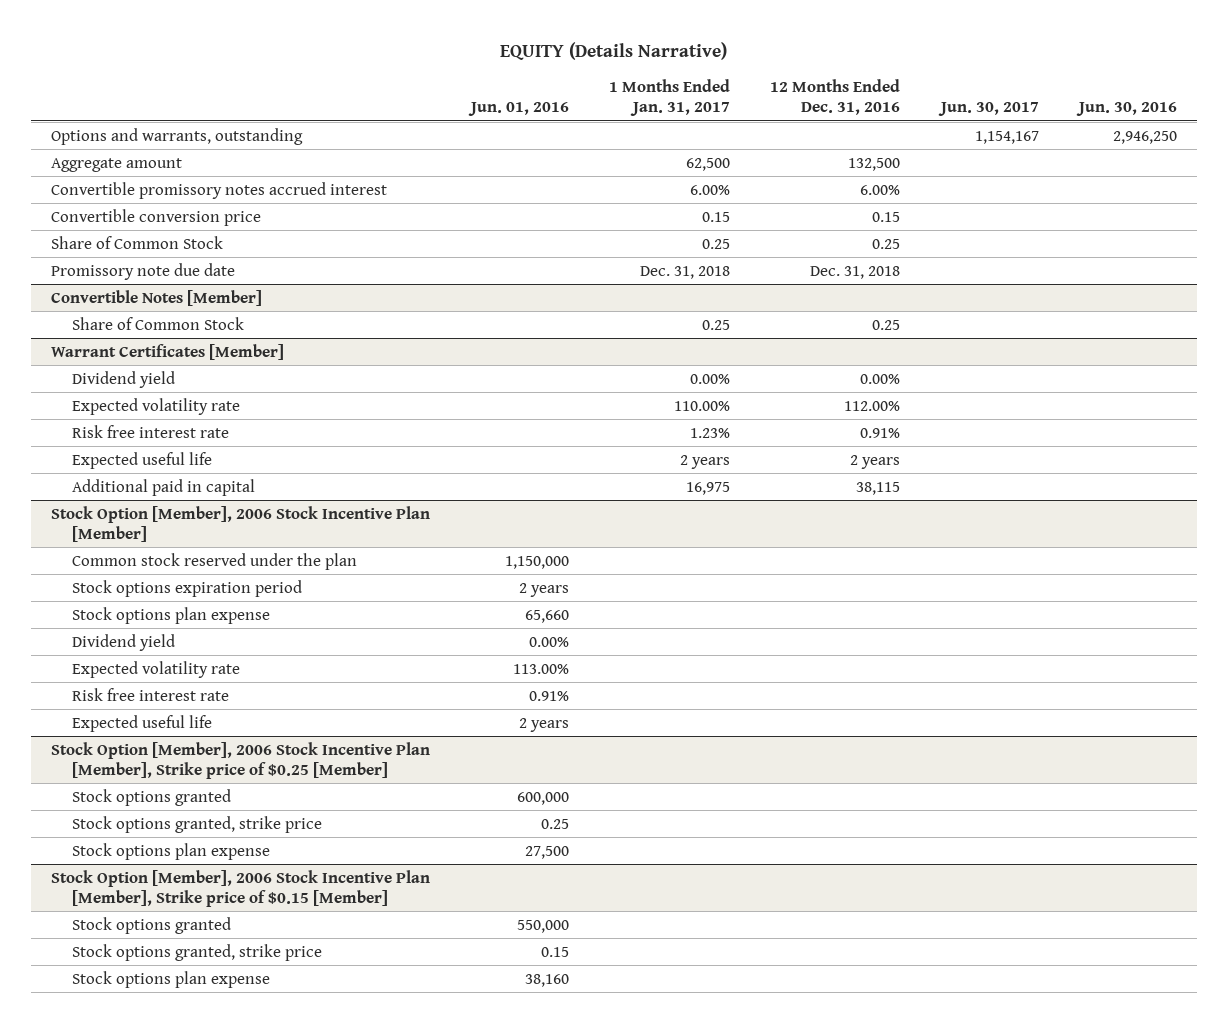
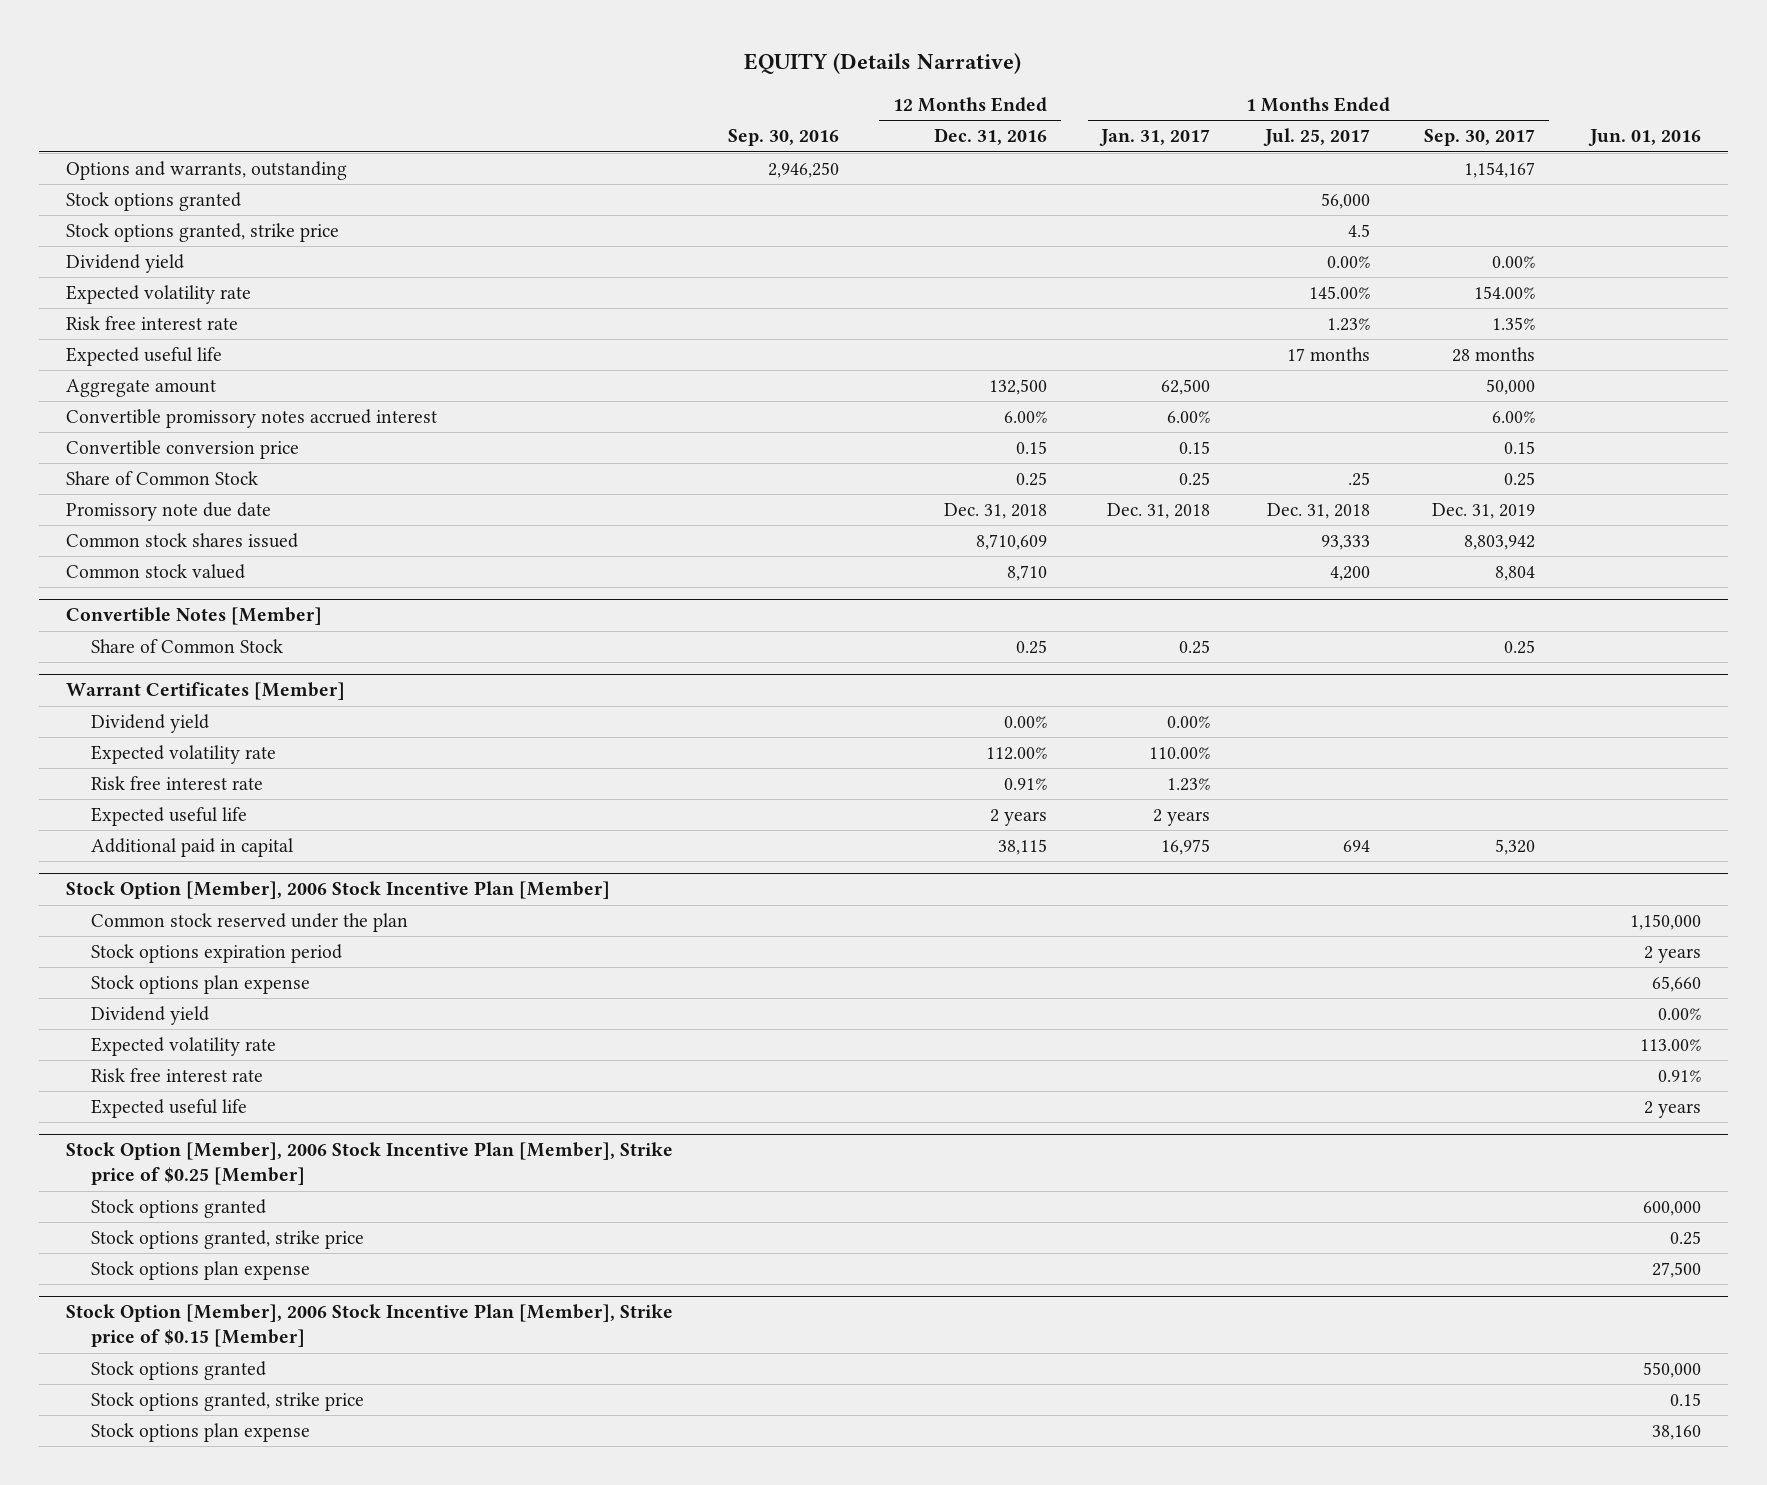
[937,102,1039,117] Jun. 30, 2017 -> none
[1075,102,1177,117] Jun. 30, 2016 -> none
none -> [727,129,839,147] Sep. 30, 2016
none -> [1262,128,1370,147] Jul. 25, 2017
none -> [1424,129,1536,147] Sep. 30, 2017
none -> [66,192,242,212] Stock options granted
none -> [66,223,340,243] Stock options granted, strike price
none -> [66,254,185,274] Dividend yield
none -> [66,285,252,305] Expected volatility rate
none -> [66,316,239,331] Risk free interest rate
none -> [66,347,223,367] Expected useful life
none -> [66,533,299,549] Common stock shares issued
none -> [66,564,246,580] Common stock valued

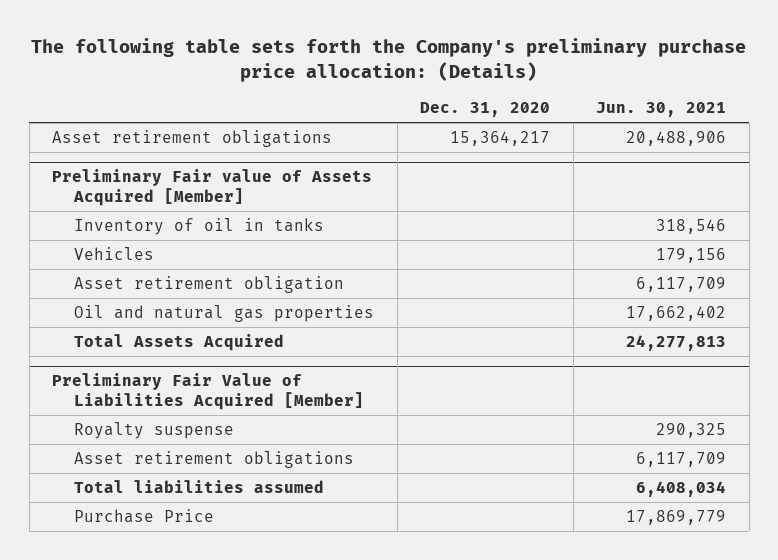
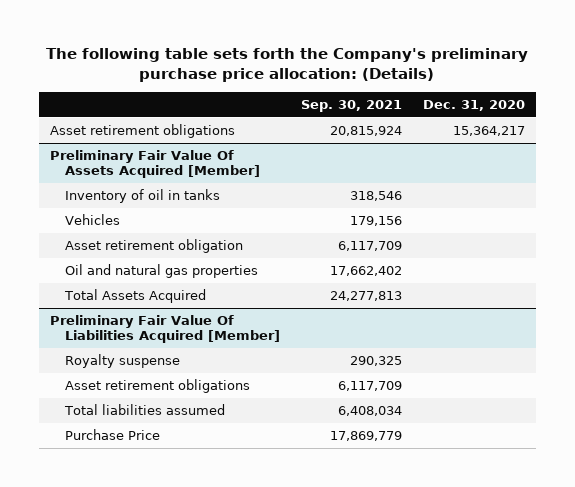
[596,102,727,118] Jun. 30, 2021 -> none
none -> [301,100,403,113] Sep. 30, 2021
[52,168,373,206] Preliminary Fair value of Assets Acquired [Member] -> [49,150,261,179] Preliminary Fair Value Of Assets Acquired [Member]
[52,372,365,410] Preliminary Fair Value of Liabilities Acquired [Member] -> [49,315,281,344] Preliminary Fair Value Of Liabilities Acquired [Member]

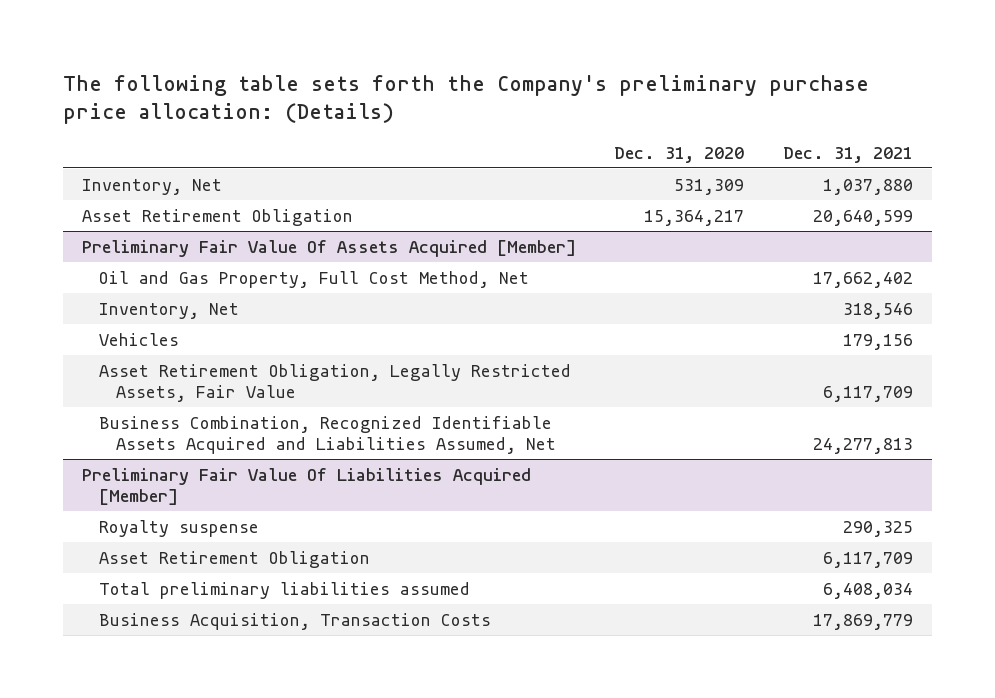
[301,100,403,113] Sep. 30, 2021 -> none
none -> [782,146,913,163] Dec. 31, 2021
none -> [81,178,222,195] Inventory, Net
[49,124,235,139] Asset retirement obligations -> [81,208,353,226] Asset Retirement Obligation
none -> [98,270,529,288] Oil and Gas Property, Full Cost Method, Net
[65,189,221,204] Inventory of oil in tanks -> [98,302,239,319] Inventory, Net
[65,264,259,279] Oil and natural gas properties -> none
[65,239,244,254] Asset retirement obligation -> [98,363,571,403] Asset Retirement Obligation, Legally Restricted Assets, Fair Value
[64,289,207,304] Total Assets Acquired -> [98,415,556,455] Business Combination, Recognized Identifiable Assets Acquired and Liabilities Assumed, Net
[65,379,251,394] Asset retirement obligations -> [98,550,370,568] Asset Retirement Obligation
[64,404,226,416] Total liabilities assumed -> [98,581,470,599] Total preliminary liabilities assumed
[65,429,161,441] Purchase Price -> [98,612,491,630] Business Acquisition, Transaction Costs

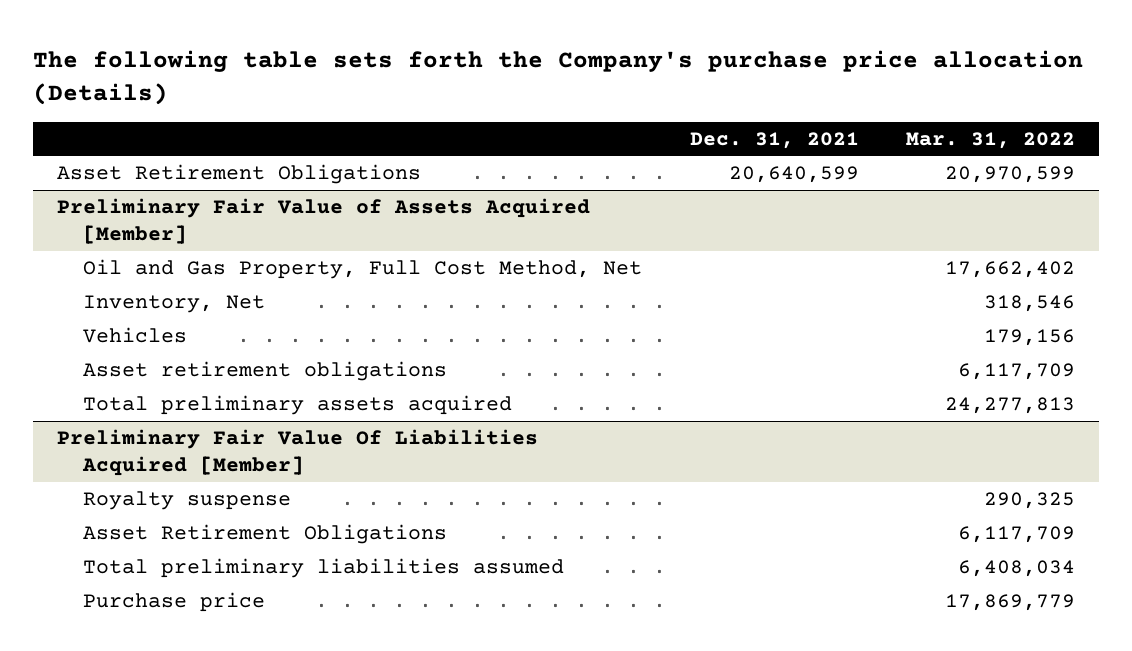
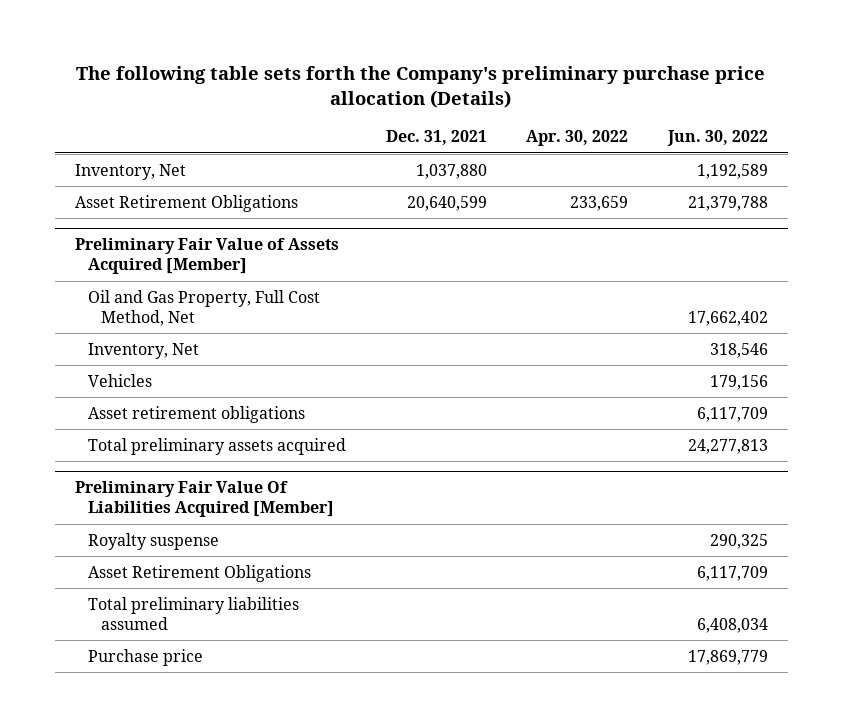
[33,49,1084,106] The following table sets forth the Company's purchase price allocation (Details) -> [76,65,766,108] The following table sets forth the Company's preliminary purchase price allocation (Details)
[906,131,1076,149] Mar. 31, 2022 -> none
none -> [526,130,629,147] Apr. 30, 2022
none -> [666,130,768,147] Jun. 30, 2022
none -> [74,163,186,180] Inventory, Net

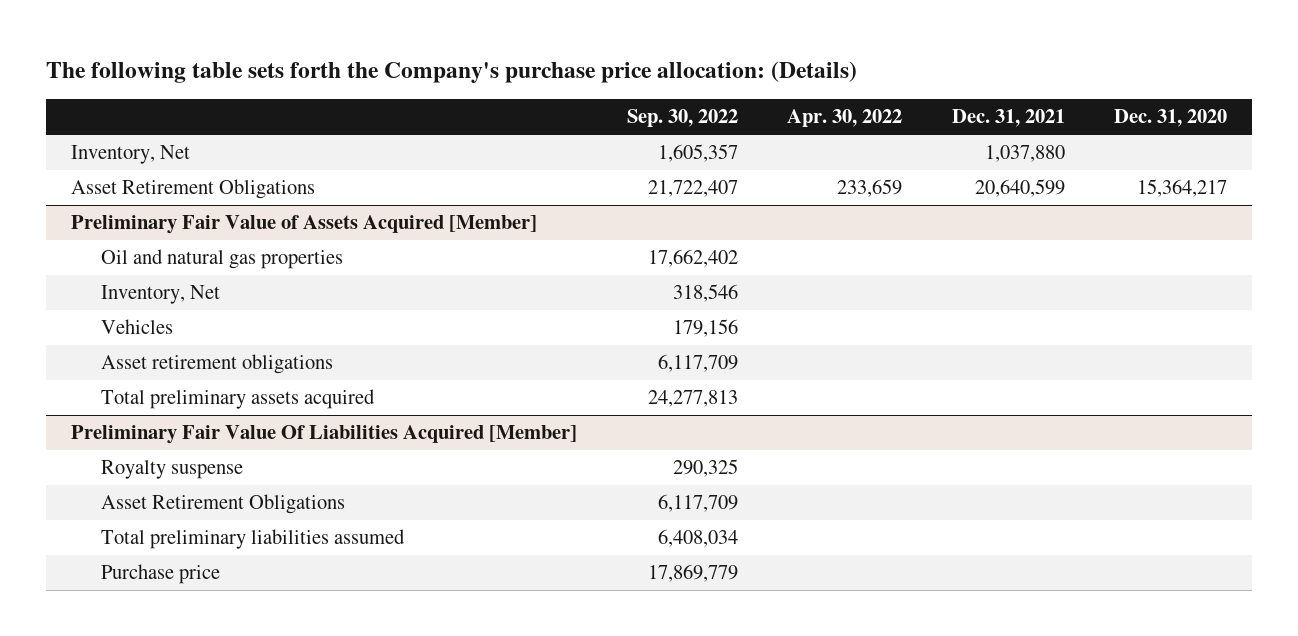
[76,65,766,108] The following table sets forth the Company's preliminary purchase price allocation (Details) -> [46,61,858,84] The following table sets forth the Company's purchase price allocation: (Details)
[666,130,768,147] Jun. 30, 2022 -> none
none -> [626,109,738,128] Sep. 30, 2022
none -> [1114,109,1228,128] Dec. 31, 2020
[88,289,321,327] Oil and Gas Property, Full Cost Method, Net -> [101,249,344,270] Oil and natural gas properties

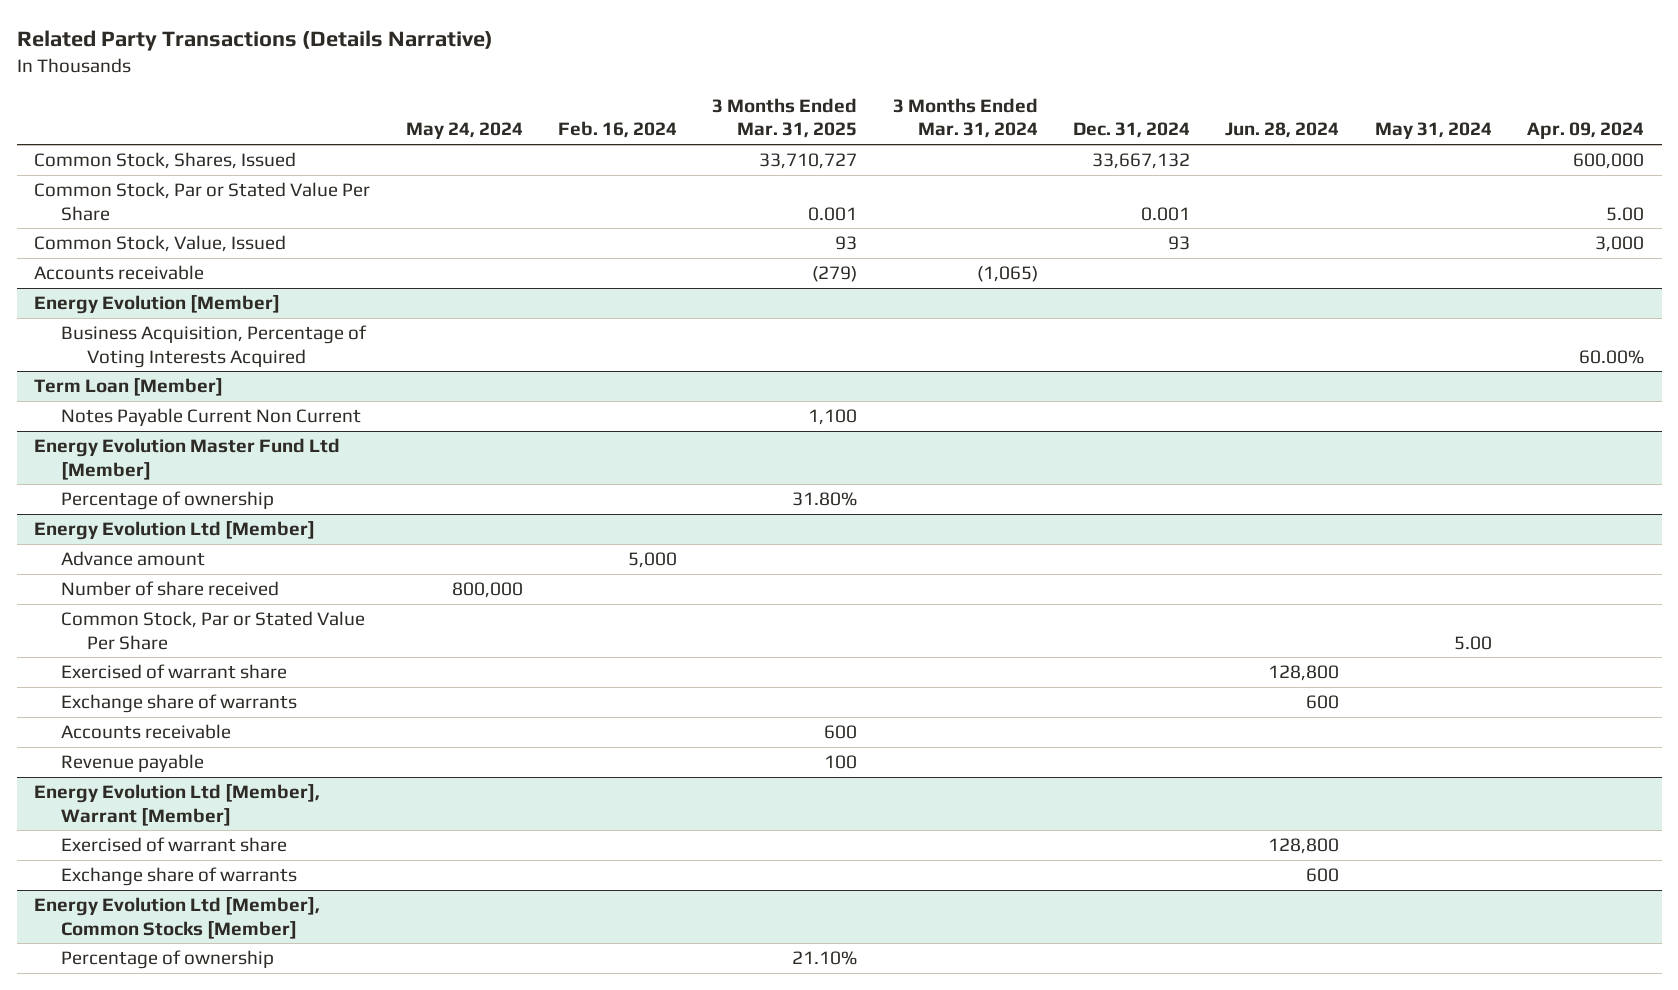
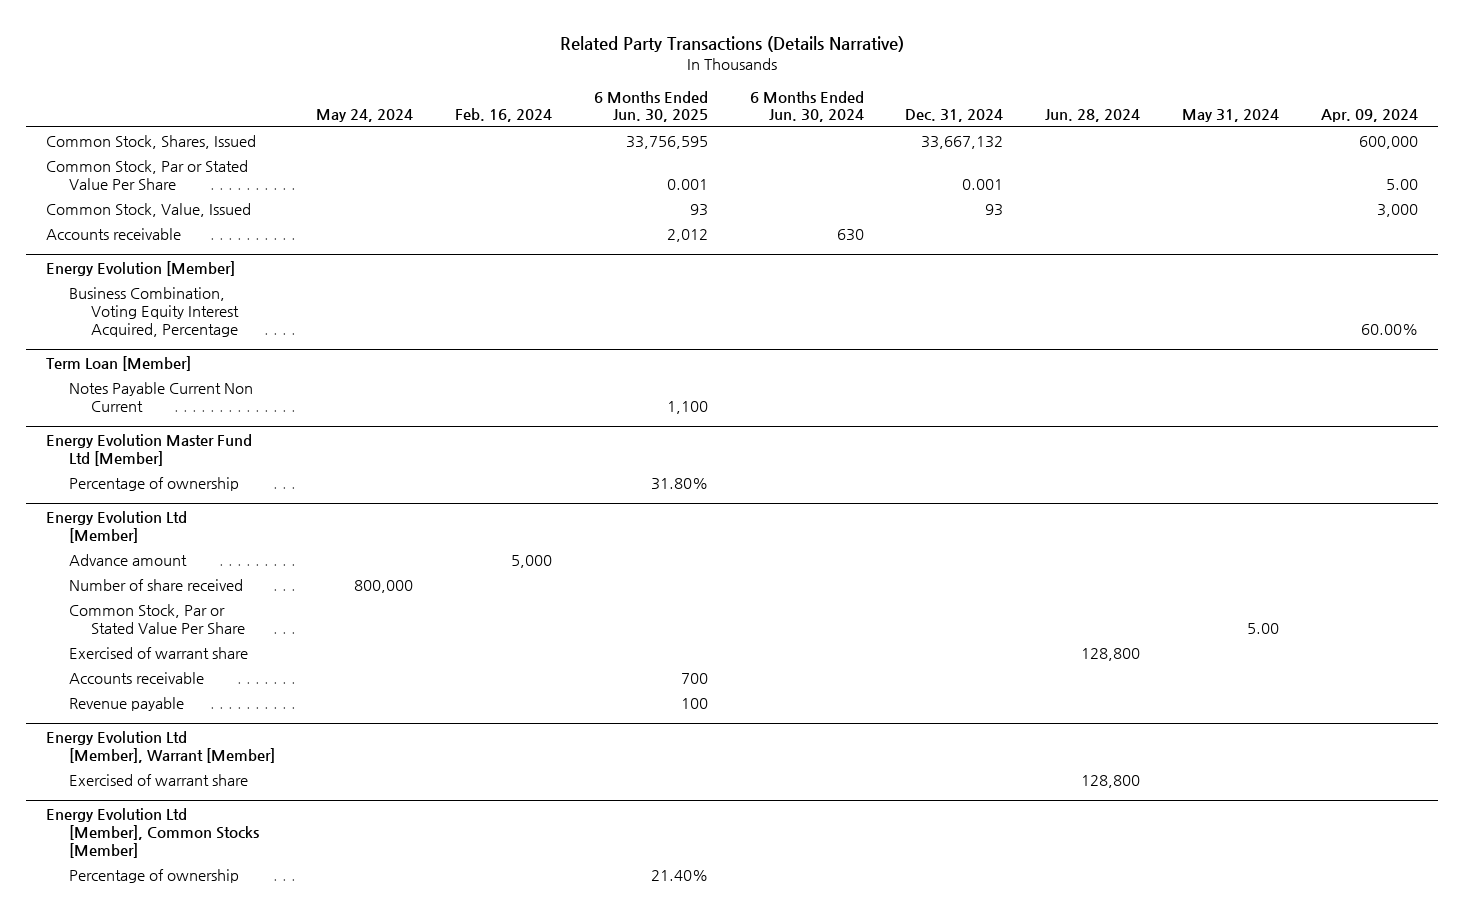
[712,97,858,139] 3 Months Ended Mar. 31, 2025 -> none
[892,97,1038,139] 3 Months Ended Mar. 31, 2024 -> none
none -> [593,90,708,123] 6 Months Ended Jun. 30, 2025
none -> [749,90,864,123] 6 Months Ended Jun. 30, 2024
[60,325,367,368] Business Acquisition, Percentage of Voting Interests Acquired -> [68,286,239,337] Business Combination, Voting Equity Interest Acquired, Percentage
[60,694,297,714] Exchange share of warrants -> none
[60,867,297,887] Exchange share of warrants -> none

